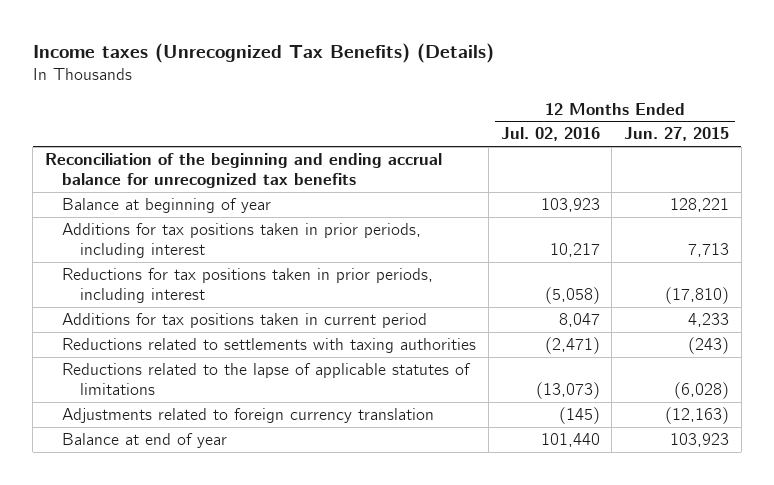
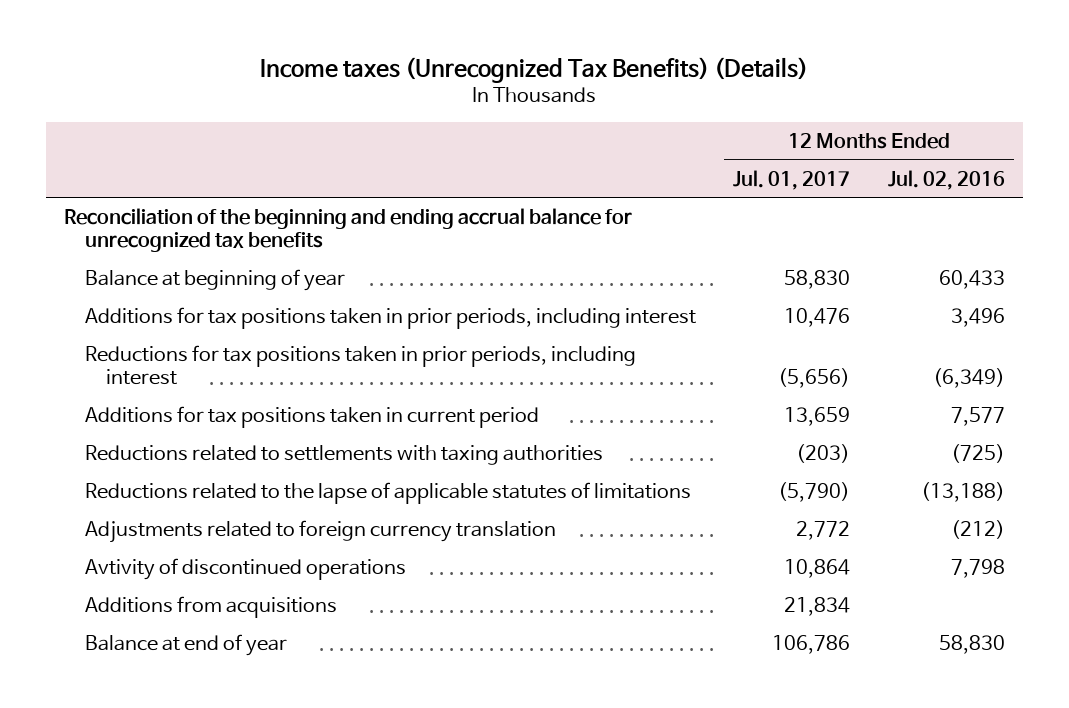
[624,127,730,142] Jun. 27, 2015 -> none
none -> [733,169,851,190] Jul. 01, 2017
[540,198,600,213] 103,923 -> [938,269,1005,289] 60,433
[549,243,600,258] 10,217 -> [950,307,1005,327] 3,496
[544,287,600,305] (5,058) -> [932,367,1005,388] (6,349)
[558,313,600,328] 8,047 -> [950,406,1005,426] 7,577
[544,337,600,355] (2,471) -> [950,443,1005,463] (725)
[535,382,600,400] (13,073) -> [920,481,1005,502] (13,188)
[558,407,600,425] (145) -> [950,519,1005,539] (212)
none -> [85,557,407,580] Avtivity of discontinued operations
none -> [85,595,338,618] Additions from acquisitions
[540,433,600,448] 101,440 -> [938,634,1005,654] 58,830

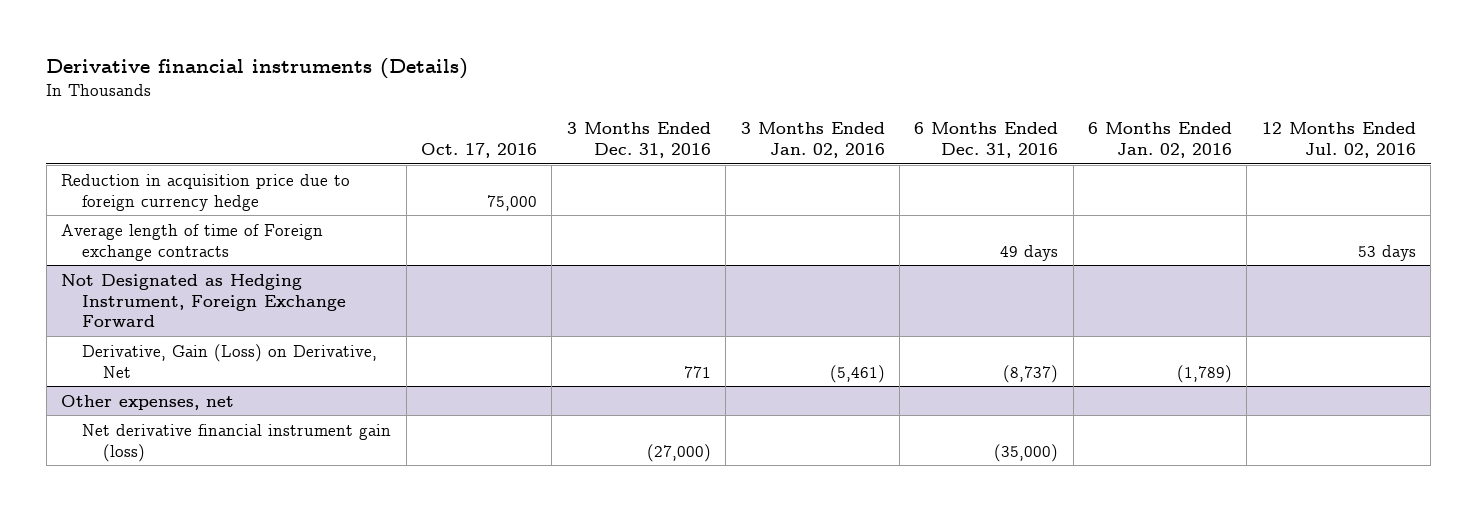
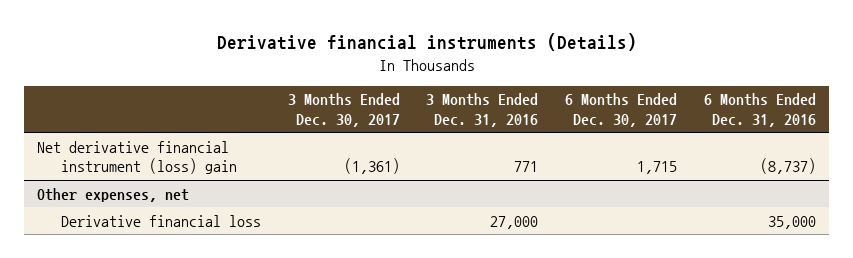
[420,142,537,158] Oct. 17, 2016 -> none
[740,122,885,158] 3 Months Ended Jan. 02, 2016 -> none
[1088,122,1233,158] 6 Months Ended Jan. 02, 2016 -> none
[1261,122,1416,158] 12 Months Ended Jul. 02, 2016 -> none
none -> [287,93,400,127] 3 Months Ended Dec. 30, 2017
none -> [565,93,678,127] 6 Months Ended Dec. 30, 2017
[61,173,351,211] Reduction in acquisition price due to foreign currency hedge -> none
[61,223,324,261] Average length of time of Foreign exchange contracts -> none
[61,273,347,328] Not Designated as Hedging Instrument, Foreign Exchange Forward -> none
[82,343,378,378] Derivative, Gain (Loss) on Derivative, Net -> [37,140,237,175] Net derivative financial instrument (loss) gain
[82,423,392,462] Net derivative financial instrument gain (loss) -> [60,214,261,227] Derivative financial loss
[646,443,711,462] (27,000) -> [490,215,539,229] 27,000
[994,443,1059,462] (35,000) -> [768,215,817,229] 35,000

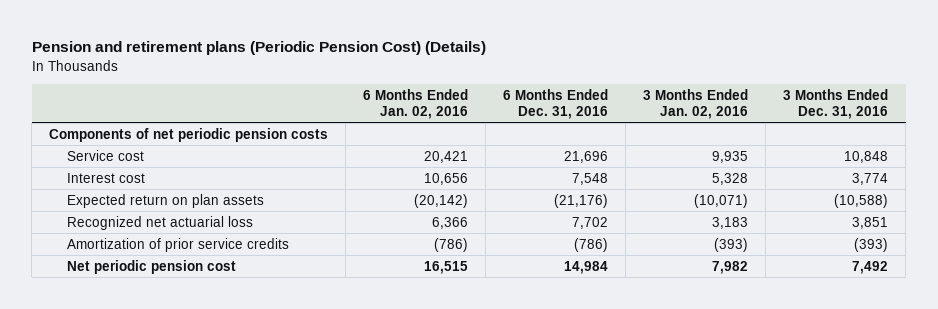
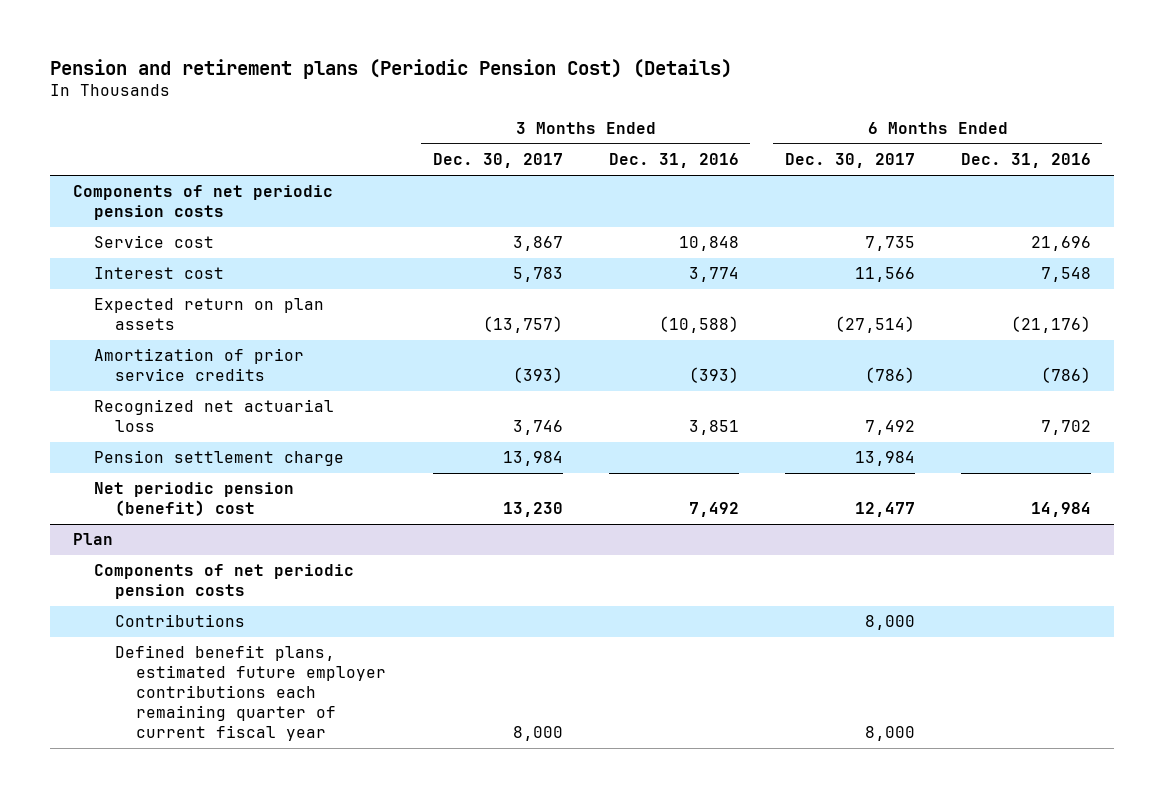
[363,88,469,119] 6 Months Ended Jan. 02, 2016 -> none
[643,88,749,119] 3 Months Ended Jan. 02, 2016 -> none
none -> [432,153,563,169] Dec. 30, 2017
none -> [784,153,915,169] Dec. 30, 2017
[66,215,253,230] Recognized net actuarial loss -> [94,399,335,433] Recognized net actuarial loss
none -> [94,450,345,467] Pension settlement charge
[66,259,236,274] Net periodic pension cost -> [94,482,295,517] Net periodic pension (benefit) cost
none -> [73,533,114,546] Plan
none -> [94,564,355,600] Components of net periodic pension costs
none -> [115,614,246,628] Contributions
none -> [115,645,387,741] Defined benefit plans, estimated future employer contributions each remaining quarter of current fiscal year

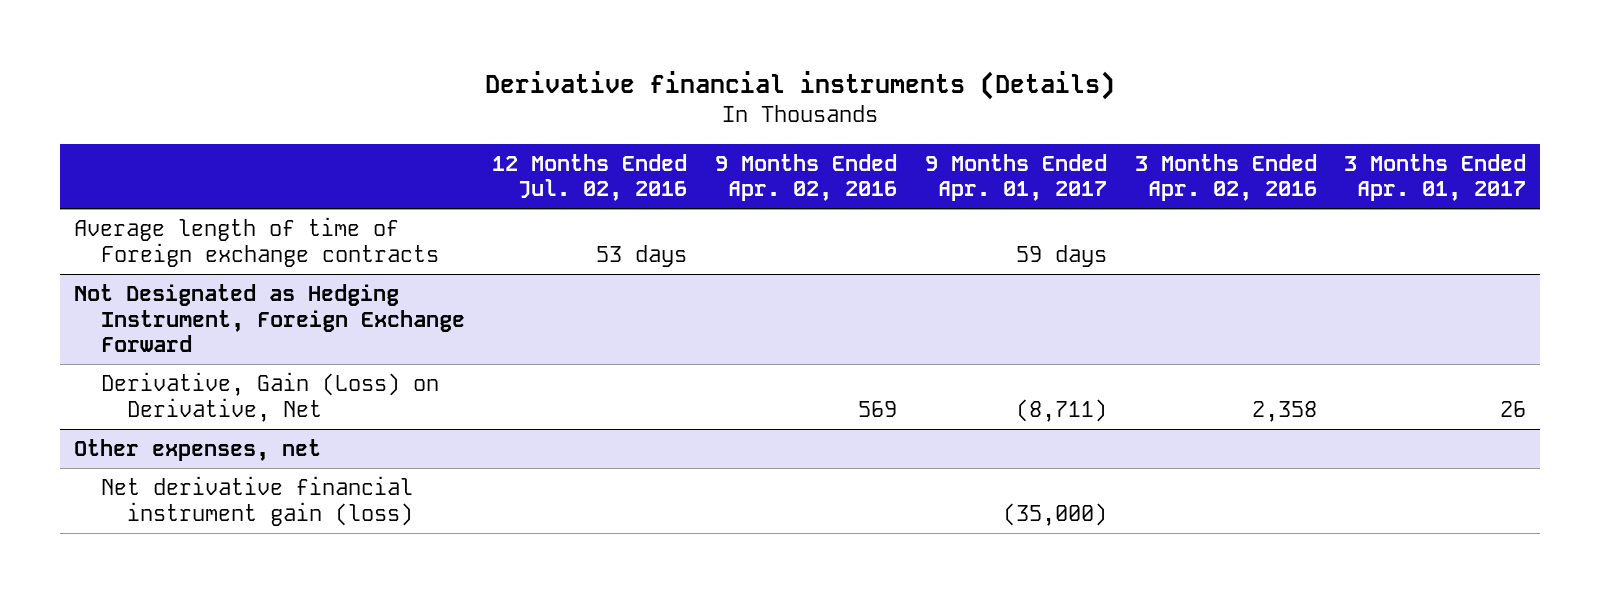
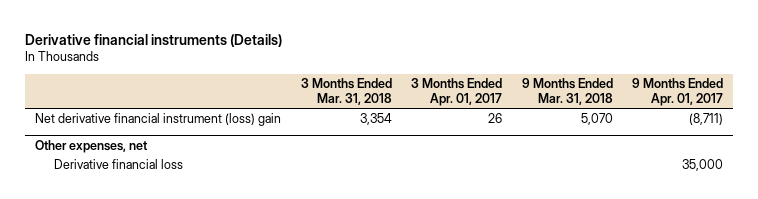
[492,153,688,202] 12 Months Ended Jul. 02, 2016 -> none
[715,153,898,202] 9 Months Ended Apr. 02, 2016 -> none
[1134,153,1317,202] 3 Months Ended Apr. 02, 2016 -> none
none -> [300,77,392,106] 3 Months Ended Mar. 31, 2018
none -> [521,77,613,106] 9 Months Ended Mar. 31, 2018
[74,216,439,267] Average length of time of Foreign exchange contracts -> none
[74,283,465,353] Not Designated as Hedging Instrument, Foreign Exchange Forward -> none
[100,371,439,422] Derivative, Gain (Loss) on Derivative, Net -> [35,113,282,127] Net derivative financial instrument (loss) gain
[100,475,414,526] Net derivative financial instrument gain (loss) -> [53,159,183,170] Derivative financial loss
[1002,502,1107,526] (35,000) -> [682,159,724,172] 35,000

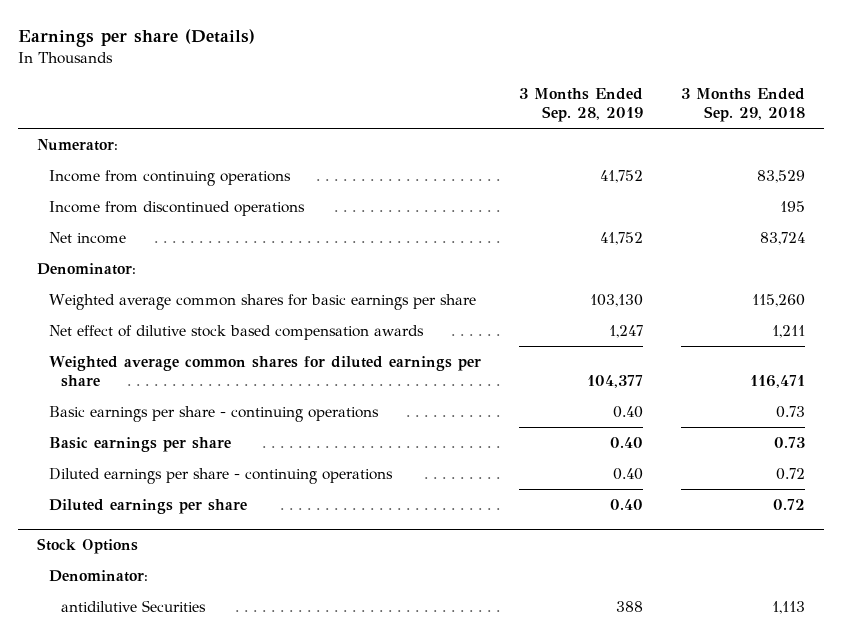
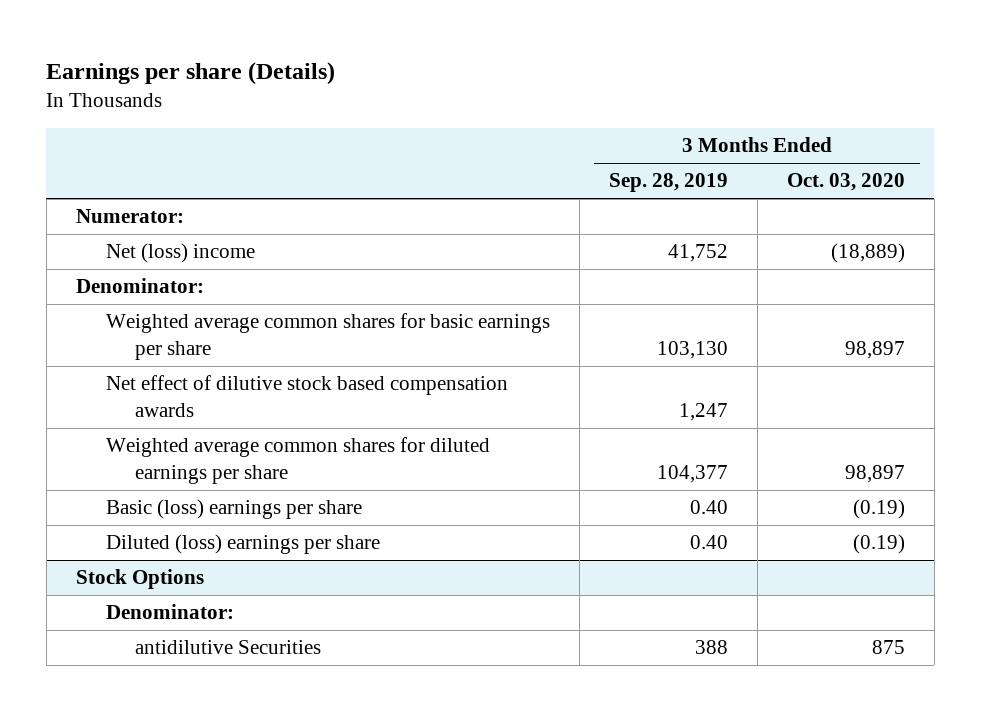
[681,87,806,123] 3 Months Ended Sep. 29, 2018 -> none
none -> [786,173,905,192] Oct. 03, 2020
[48,169,291,186] Income from continuing operations -> none
[48,200,305,216] Income from discontinued operations -> none
[48,231,126,244] Net income -> [105,243,255,264] Net (loss) income
[48,405,379,422] Basic earnings per share - continuing operations -> none
[48,467,393,484] Diluted earnings per share - continuing operations -> none
[48,436,231,452] Basic earnings per share -> [105,499,362,520] Basic (loss) earnings per share
[48,498,247,514] Diluted earnings per share -> [105,534,380,555] Diluted (loss) earnings per share

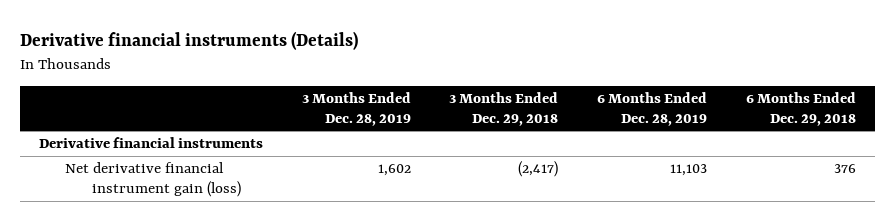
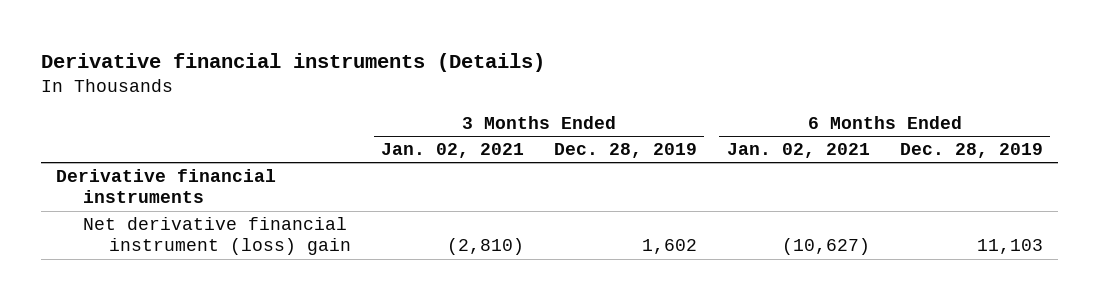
[449,91,559,126] 3 Months Ended Dec. 29, 2018 -> none
[745,91,856,126] 6 Months Ended Dec. 29, 2018 -> none
none -> [381,143,525,159] Jan. 02, 2021
none -> [726,143,870,159] Jan. 02, 2021
[65,162,241,198] Net derivative financial instrument gain (loss) -> [82,216,352,256] Net derivative financial instrument (loss) gain

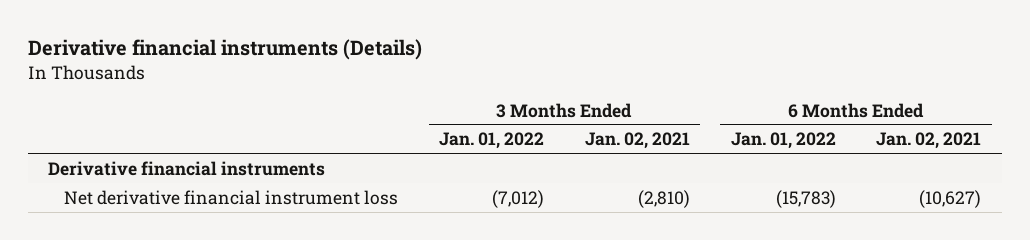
[554,143,698,159] Dec. 28, 2019 -> none
[899,143,1043,159] Dec. 28, 2019 -> none
none -> [438,132,544,150] Jan. 01, 2022
none -> [730,132,836,150] Jan. 01, 2022
[82,216,352,256] Net derivative financial instrument (loss) gain -> [63,189,398,205] Net derivative financial instrument loss

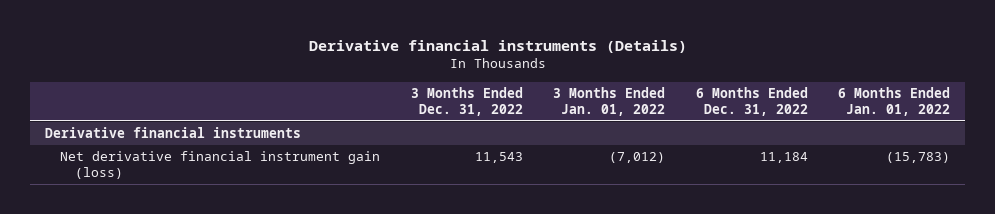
[584,132,690,150] Jan. 02, 2021 -> none
[876,132,982,150] Jan. 02, 2021 -> none
none -> [410,86,523,116] 3 Months Ended Dec. 31, 2022
none -> [695,86,808,116] 6 Months Ended Dec. 31, 2022
[63,189,398,205] Net derivative financial instrument loss -> [60,151,381,180] Net derivative financial instrument gain (loss)

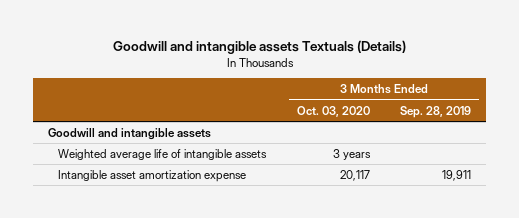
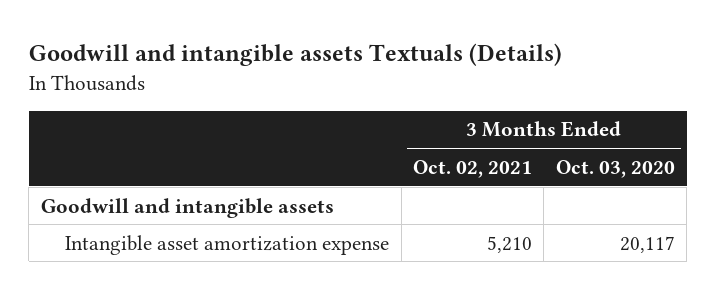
[399,105,471,118] Sep. 28, 2019 -> none
none -> [412,159,532,178] Oct. 02, 2021
[58,148,268,160] Weighted average life of intangible assets -> none

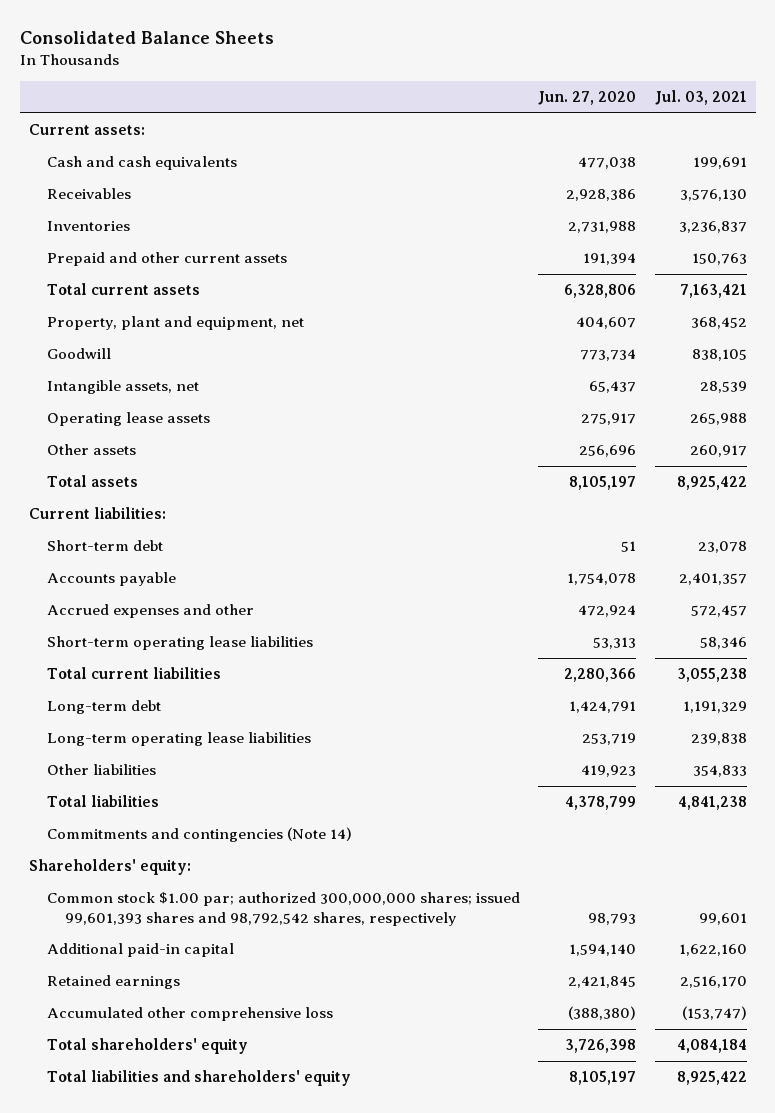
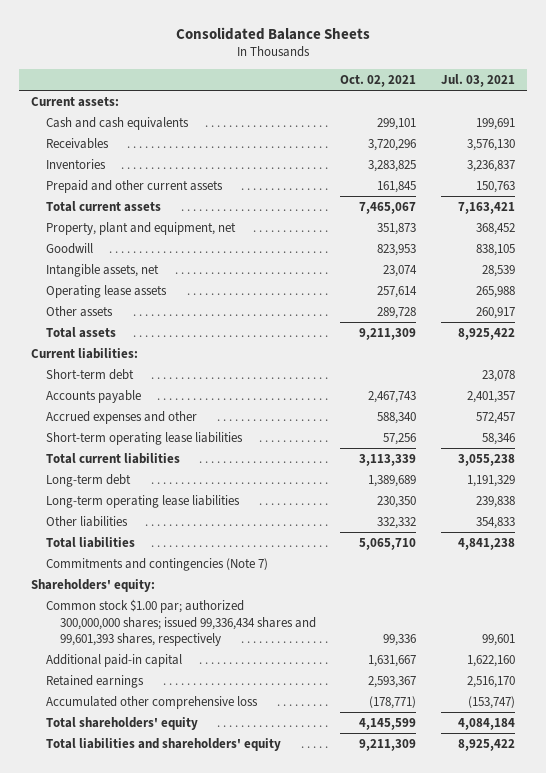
[538,91,637,106] Jun. 27, 2020 -> none
none -> [340,75,417,88] Oct. 02, 2021
[46,827,352,843] Commitments and contingencies (Note 14) -> [45,557,268,571] Commitments and contingencies (Note 7)
[46,892,520,926] Common stock $1.00 par; authorized 300,000,000 shares; issued 99,601,393 shares and 98,792,542 shares, respectively -> [45,598,317,647] Common stock $1.00 par; authorized 300,000,000 shares; issued 99,336,434 shares and 99,601,393 shares, respectively

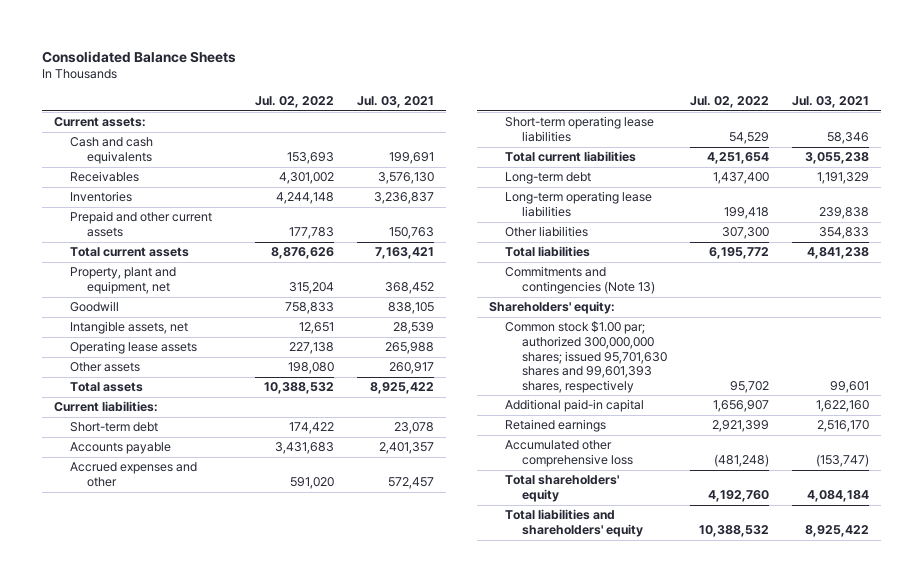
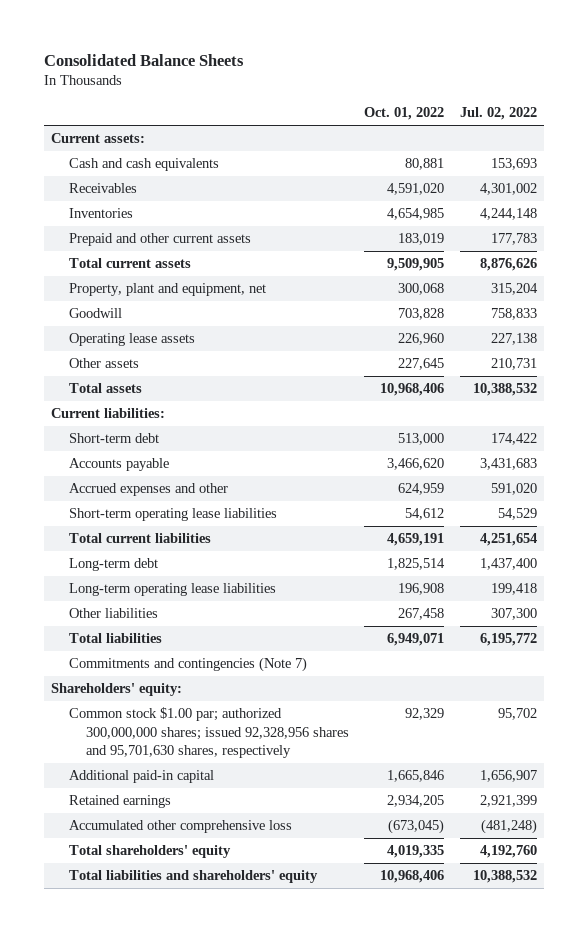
[357,96,435,109] Jul. 03, 2021 -> none
none -> [364,107,445,121] Oct. 01, 2022
[70,321,189,335] Intangible assets, net -> none
[288,362,335,375] 198,080 -> [490,358,537,371] 210,731
[505,266,655,295] Commitments and contingencies (Note 13) -> [68,657,307,673] Commitments and contingencies (Note 7)
[505,321,667,393] Common stock $1.00 par; authorized 300,000,000 shares; issued 95,701,630 shares and 99,601,393 shares, respectively -> [68,707,350,758] Common stock $1.00 par; authorized 300,000,000 shares; issued 92,328,956 shares and 95,701,630 shares, respectively

